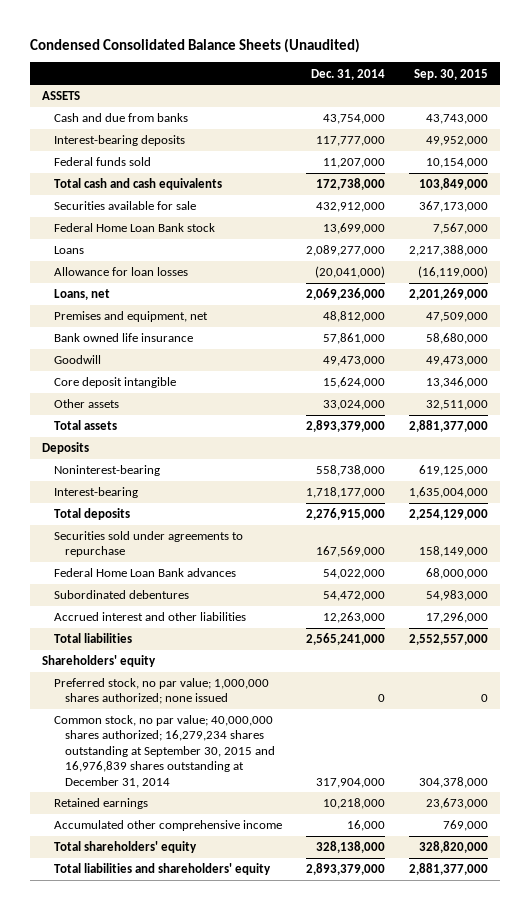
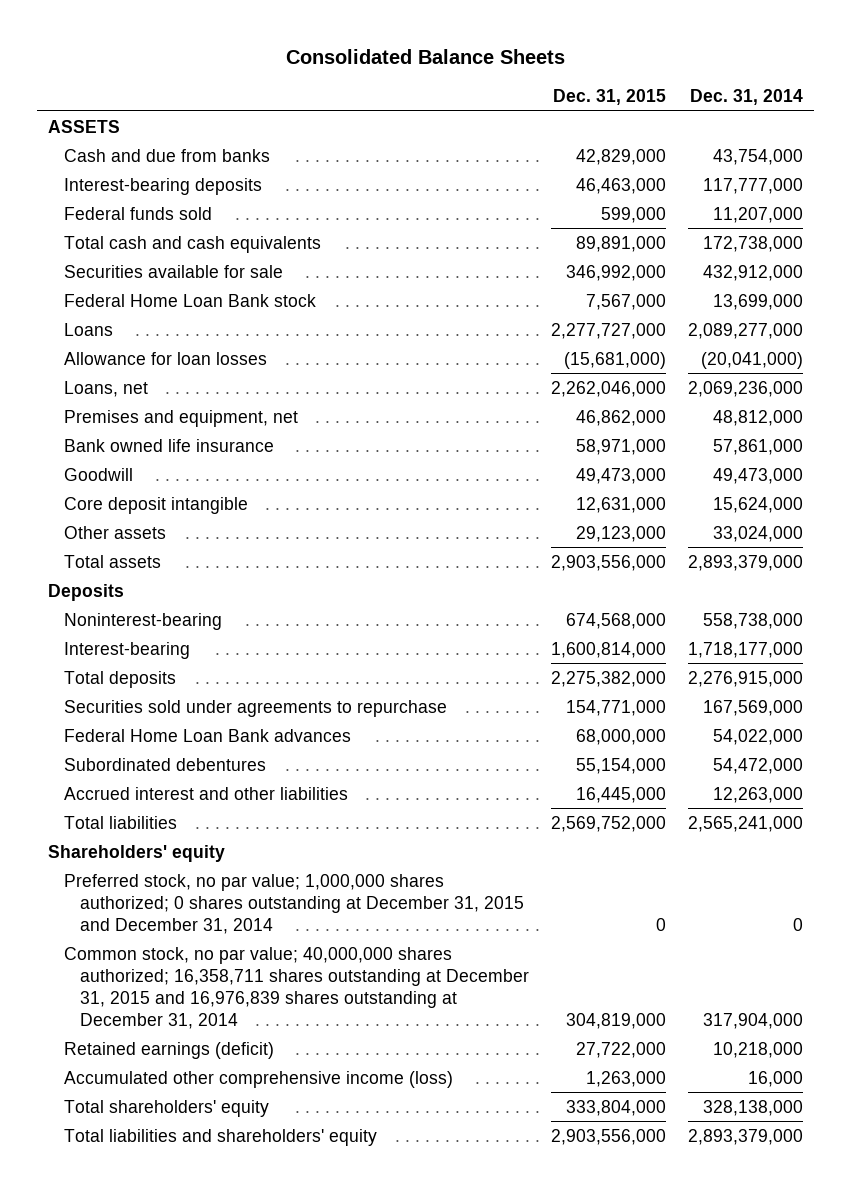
[30,37,361,53] Condensed Consolidated Balance Sheets (Unaudited) -> [285,49,565,65] Consolidated Balance Sheets
[413,68,488,80] Sep. 30, 2015 -> none
none -> [553,89,667,106] Dec. 31, 2015
[53,678,269,705] Preferred stock, no par value; 1,000,000 shares authorized; none issued -> [64,873,524,934] Preferred stock, no par value; 1,000,000 shares authorized; 0 shares outstanding at December 31, 2015 and December 31, 2014
[53,715,275,788] Common stock, no par value; 40,000,000 shares authorized; 16,279,234 shares outstanding at September 30, 2015 and 16,976,839 shares outstanding at December 31, 2014 -> [64,946,529,1029] Common stock, no par value; 40,000,000 shares authorized; 16,358,711 shares outstanding at December 31, 2015 and 16,976,839 shares outstanding at December 31, 2014
[53,798,148,810] Retained earnings -> [64,1041,275,1059] Retained earnings (deficit)
[53,820,282,832] Accumulated other comprehensive income -> [64,1070,454,1088] Accumulated other comprehensive income (loss)

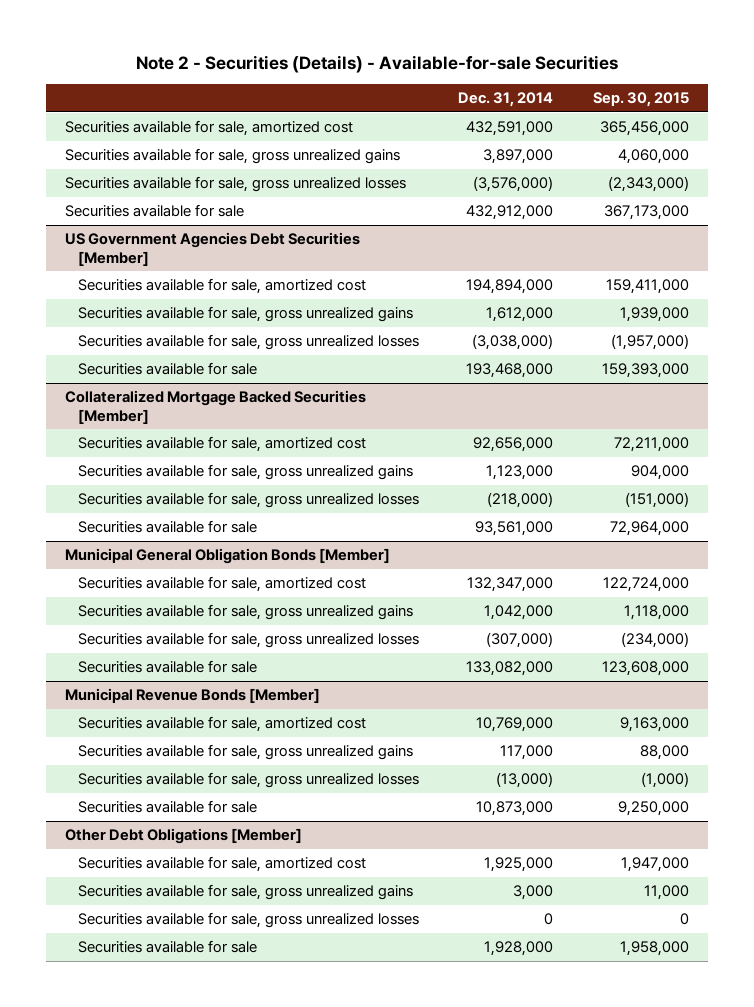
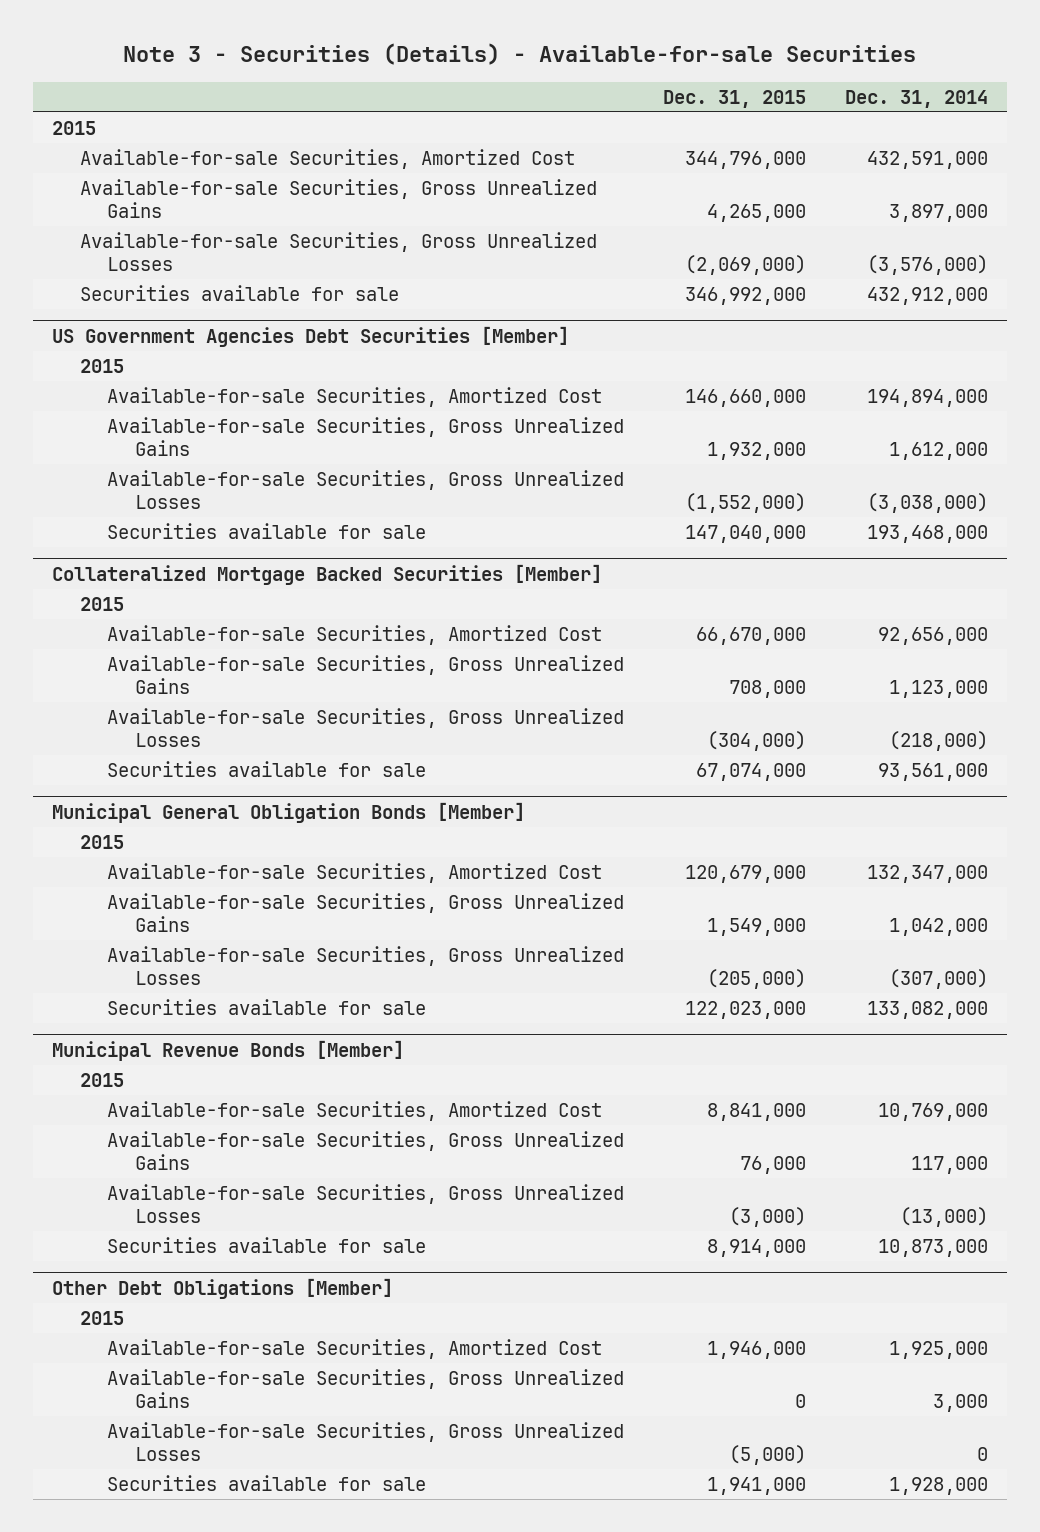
[136,55,619,74] Note 2 - Securities (Details) - Available-for-sale Securities -> [122,43,916,66] Note 3 - Securities (Details) - Available-for-sale Securities
[592,92,689,108] Sep. 30, 2015 -> none
none -> [663,89,807,108] Dec. 31, 2015
none -> [52,121,97,136] 2015
[65,120,354,137] Securities available for sale, amortized cost -> [79,149,575,170] Available-for-sale Securities, Amortized Cost
[65,148,401,165] Securities available for sale, gross unrealized gains -> [79,179,597,219] Available-for-sale Securities, Gross Unrealized Gains
[65,176,407,193] Securities available for sale, gross unrealized losses -> [79,232,597,272] Available-for-sale Securities, Gross Unrealized Losses
none -> [79,359,124,374] 2015
[78,278,367,295] Securities available for sale, amortized cost -> [107,387,603,408] Available-for-sale Securities, Amortized Cost
[78,306,414,323] Securities available for sale, gross unrealized gains -> [107,417,625,457] Available-for-sale Securities, Gross Unrealized Gains
[78,334,420,351] Securities available for sale, gross unrealized losses -> [107,470,625,510] Available-for-sale Securities, Gross Unrealized Losses
none -> [79,597,124,612] 2015
[78,436,367,453] Securities available for sale, amortized cost -> [107,625,603,646] Available-for-sale Securities, Amortized Cost
[78,464,414,481] Securities available for sale, gross unrealized gains -> [107,655,625,695] Available-for-sale Securities, Gross Unrealized Gains
[78,492,420,509] Securities available for sale, gross unrealized losses -> [107,708,625,748] Available-for-sale Securities, Gross Unrealized Losses
none -> [79,835,124,850] 2015
[78,576,367,593] Securities available for sale, amortized cost -> [107,863,603,884] Available-for-sale Securities, Amortized Cost
[78,604,414,621] Securities available for sale, gross unrealized gains -> [107,893,625,933] Available-for-sale Securities, Gross Unrealized Gains
[78,632,420,649] Securities available for sale, gross unrealized losses -> [107,946,625,986] Available-for-sale Securities, Gross Unrealized Losses
none -> [79,1073,124,1088] 2015
[78,716,367,733] Securities available for sale, amortized cost -> [107,1101,603,1122] Available-for-sale Securities, Amortized Cost
[78,744,414,761] Securities available for sale, gross unrealized gains -> [107,1131,625,1171] Available-for-sale Securities, Gross Unrealized Gains
[78,772,420,789] Securities available for sale, gross unrealized losses -> [107,1184,625,1224] Available-for-sale Securities, Gross Unrealized Losses
none -> [79,1311,124,1326] 2015
[78,856,367,873] Securities available for sale, amortized cost -> [107,1339,603,1360] Available-for-sale Securities, Amortized Cost
[78,884,414,901] Securities available for sale, gross unrealized gains -> [107,1369,625,1409] Available-for-sale Securities, Gross Unrealized Gains
[78,912,420,929] Securities available for sale, gross unrealized losses -> [107,1422,625,1462] Available-for-sale Securities, Gross Unrealized Losses

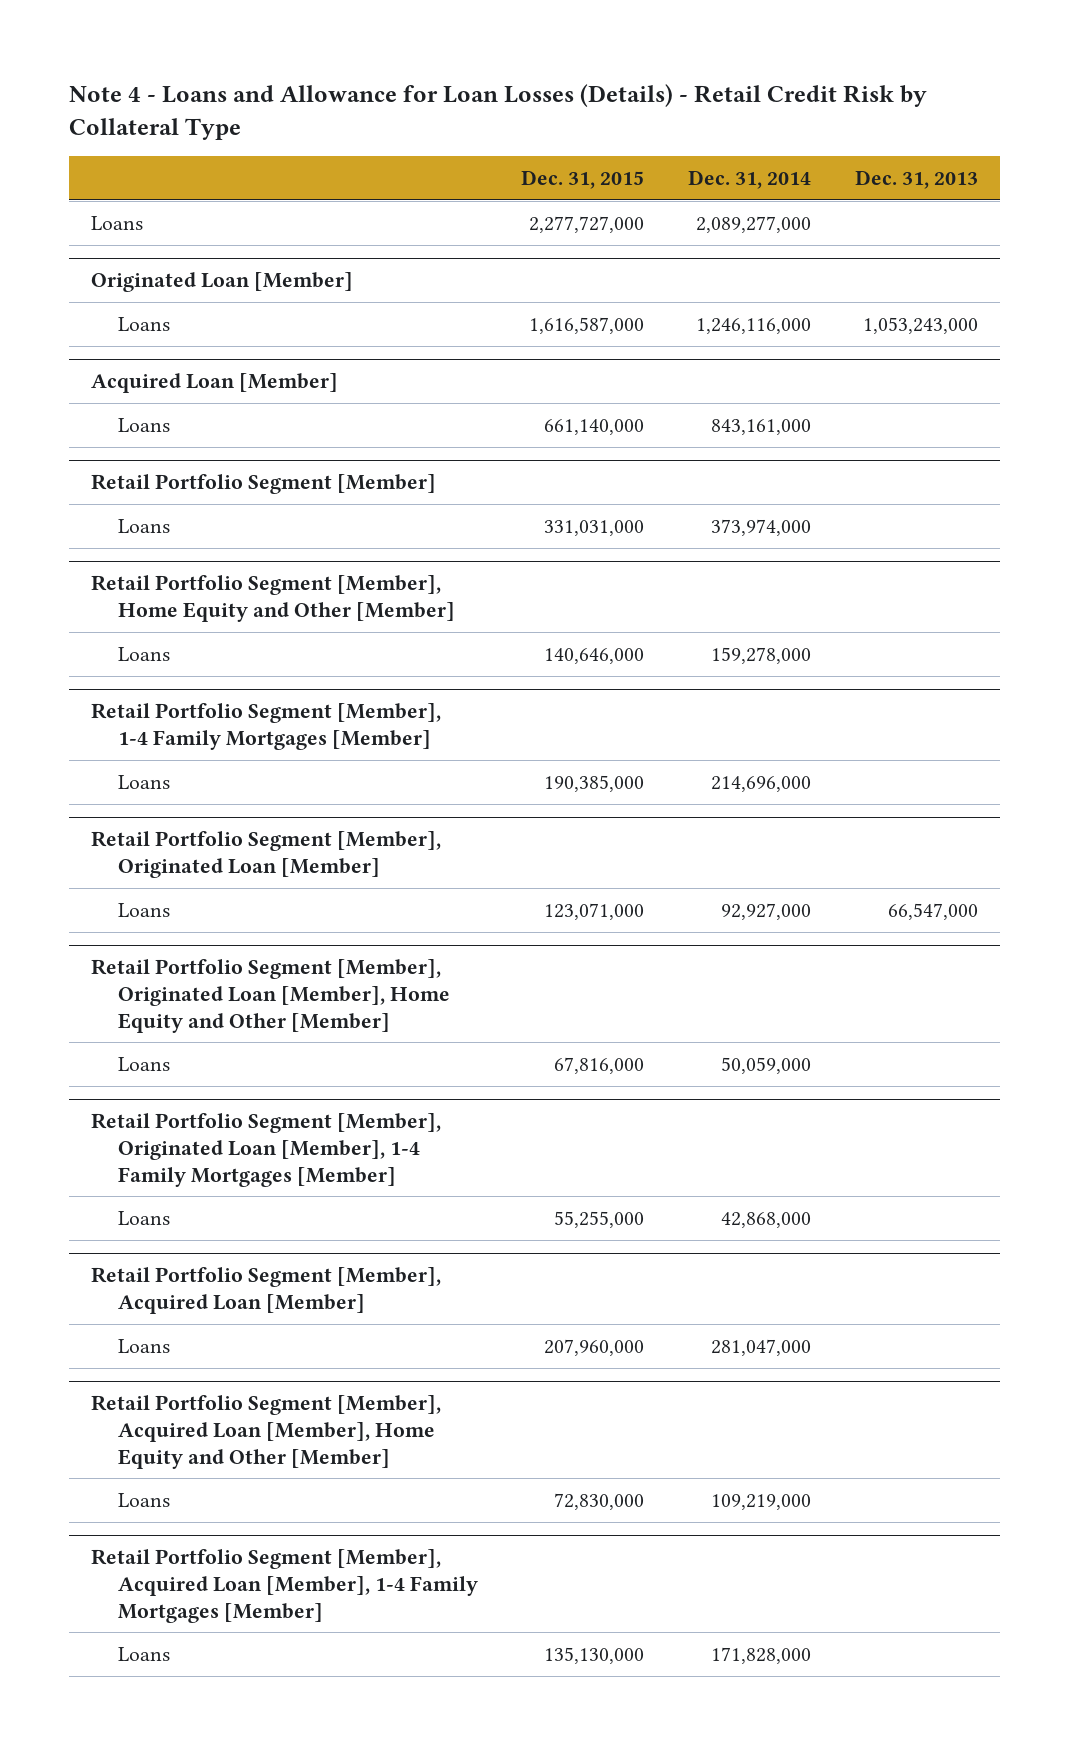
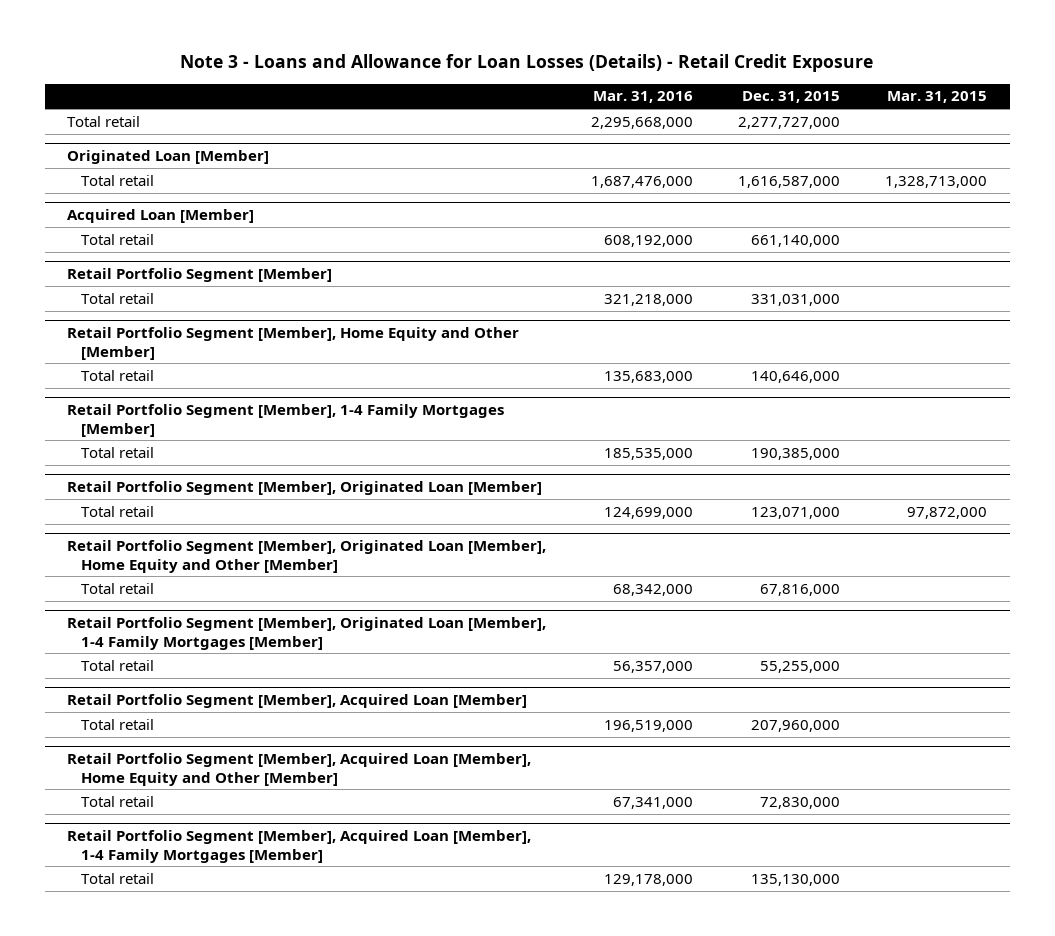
[68,83,927,140] Note 4 - Loans and Allowance for Loan Losses (Details) - Retail Credit Risk by Collateral Type -> [180,54,874,73] Note 3 - Loans and Allowance for Loan Losses (Details) - Retail Credit Exposure
[688,169,812,189] Dec. 31, 2014 -> none
[854,169,978,189] Dec. 31, 2013 -> none
none -> [593,91,694,104] Mar. 31, 2016
none -> [887,91,988,104] Mar. 31, 2015
[90,215,143,230] Loans -> [67,115,141,127] Total retail
[117,316,170,331] Loans -> [81,174,155,186] Total retail
[117,417,170,432] Loans -> [81,233,155,245] Total retail
[117,518,170,533] Loans -> [81,292,155,304] Total retail
[117,646,170,661] Loans -> [81,369,155,381] Total retail
[117,774,170,789] Loans -> [81,446,155,458] Total retail
[117,902,170,917] Loans -> [81,505,155,517] Total retail
[117,1056,170,1071] Loans -> [81,582,155,594] Total retail
[117,1210,170,1225] Loans -> [81,659,155,671] Total retail
[117,1338,170,1353] Loans -> [81,718,155,730] Total retail
[117,1492,170,1507] Loans -> [81,795,155,807] Total retail
[117,1646,170,1661] Loans -> [81,872,155,884] Total retail

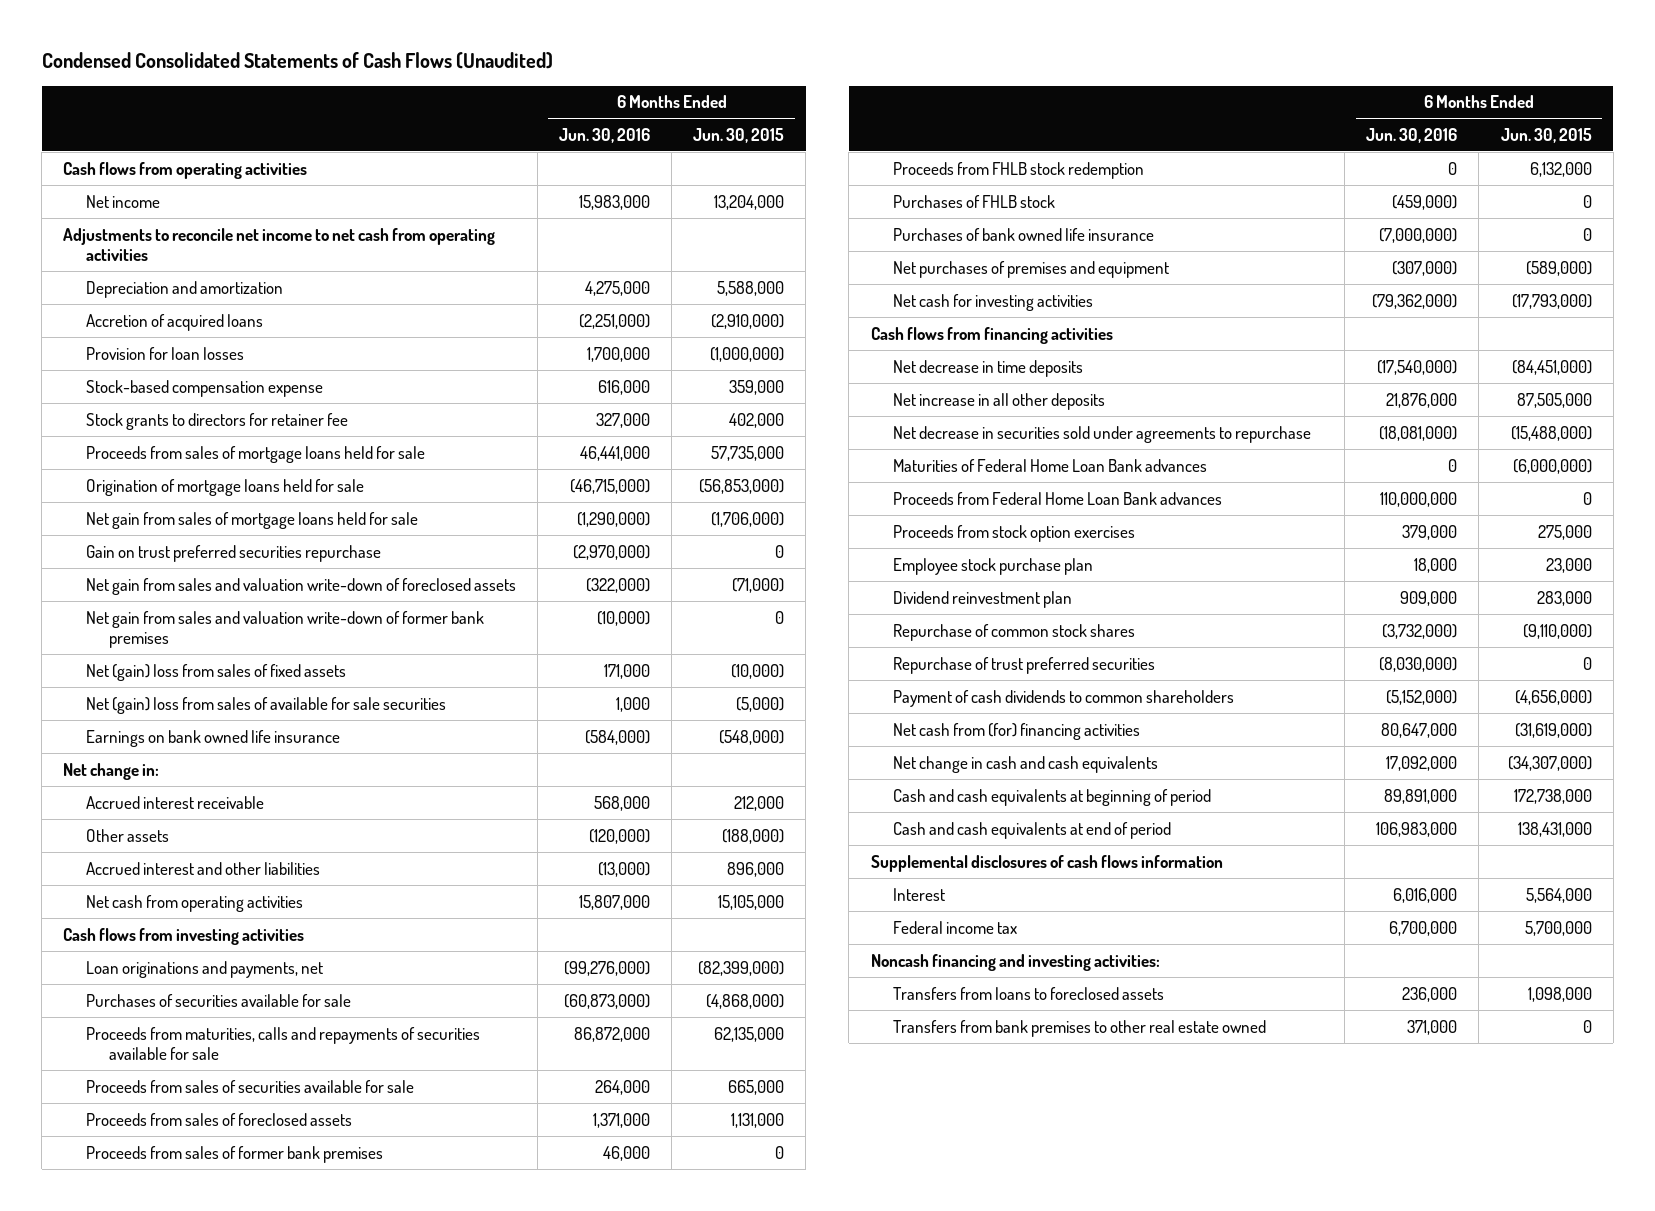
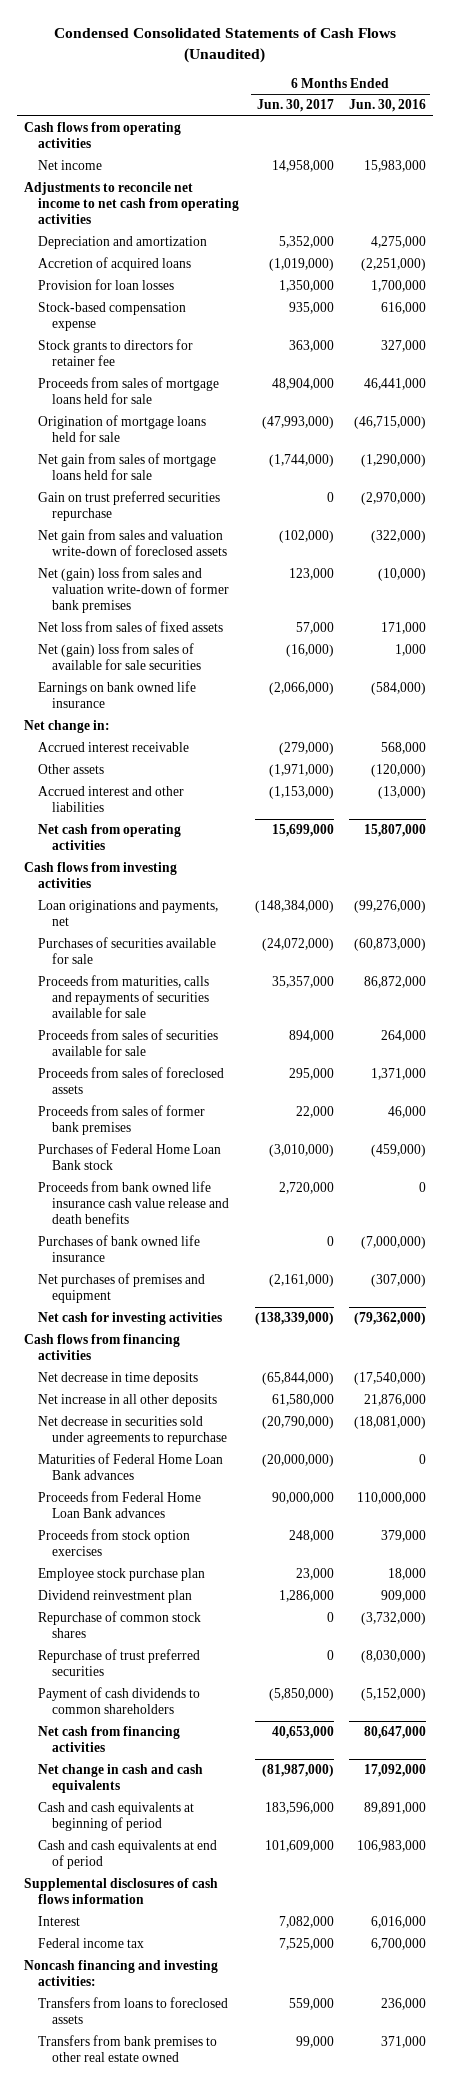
[693,127,785,143] Jun. 30, 2015 -> none
none -> [256,99,334,113] Jun. 30, 2017
[86,610,485,648] Net gain from sales and valuation write-down of former bank premises -> [38,567,230,614] Net (gain) loss from sales and valuation write-down of former bank premises
[86,663,347,681] Net (gain) loss from sales of fixed assets -> [38,621,224,633] Net loss from sales of fixed assets
[893,161,1145,179] Proceeds from FHLB stock redemption -> none
[893,194,1056,208] Purchases of FHLB stock -> [38,1143,222,1171] Purchases of Federal Home Loan Bank stock
none -> [38,1181,230,1225] Proceeds from bank owned life insurance cash value release and death benefits
[893,722,1141,740] Net cash from (for) financing activities -> [38,1726,181,1753] Net cash from financing activities

